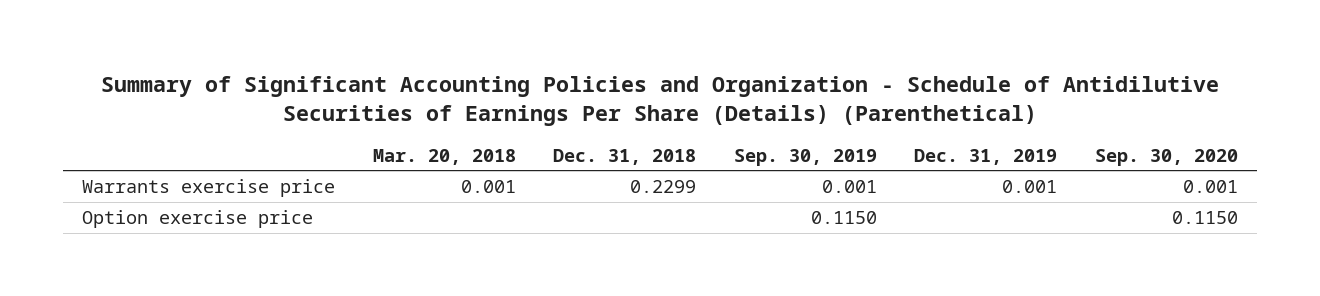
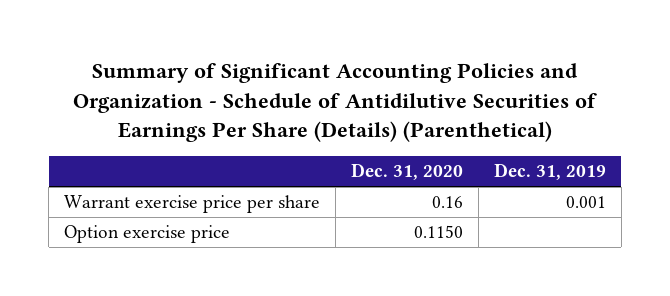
[372,148,516,165] Mar. 20, 2018 -> none
[553,148,697,165] Dec. 31, 2018 -> none
[733,148,877,166] Sep. 30, 2019 -> none
[1094,148,1238,166] Sep. 30, 2020 -> none
none -> [350,163,463,181] Dec. 31, 2020
[82,179,336,198] Warrants exercise price -> [64,195,321,214] Warrant exercise price per share

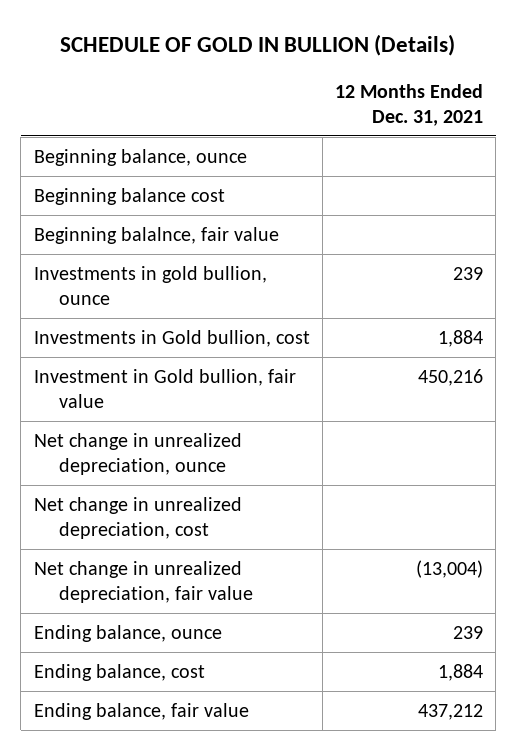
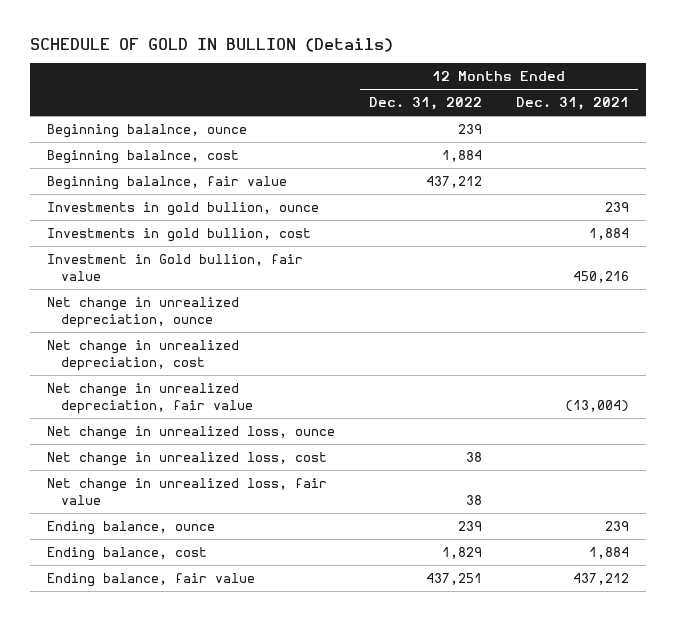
none -> [369,97,483,111] Dec. 31, 2022
[33,149,247,167] Beginning balance, ounce -> [46,123,247,138] Beginning balalnce, ounce
[33,188,225,206] Beginning balance cost -> [46,149,239,164] Beginning balalnce, cost
[33,330,310,348] Investments in Gold bullion, cost -> [46,227,311,242] Investments in gold bullion, cost
none -> [46,425,335,440] Net change in unrealized loss, ounce
none -> [46,451,327,466] Net change in unrealized loss, cost
none -> [46,477,327,505] Net change in unrealized loss, fair value

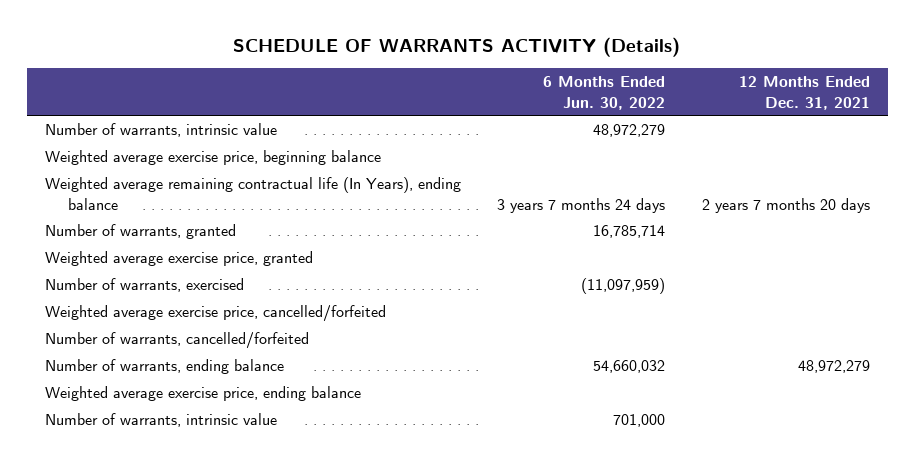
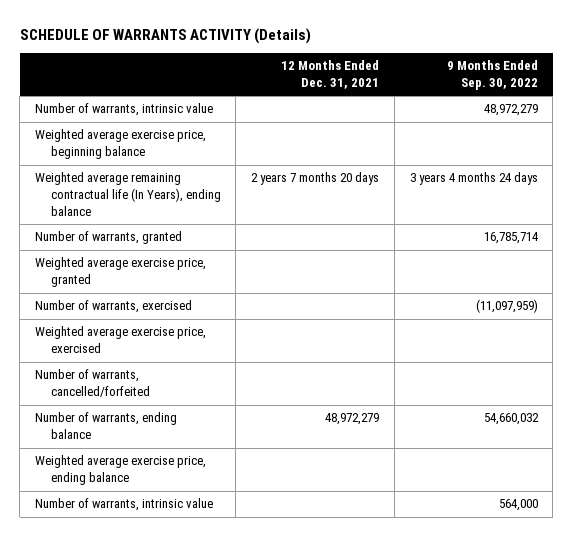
[543,75,666,110] 6 Months Ended Jun. 30, 2022 -> none
none -> [446,60,538,90] 9 Months Ended Sep. 30, 2022
[45,304,387,322] Weighted average exercise price, cancelled/forfeited -> [34,326,206,354] Weighted average exercise price, exercised

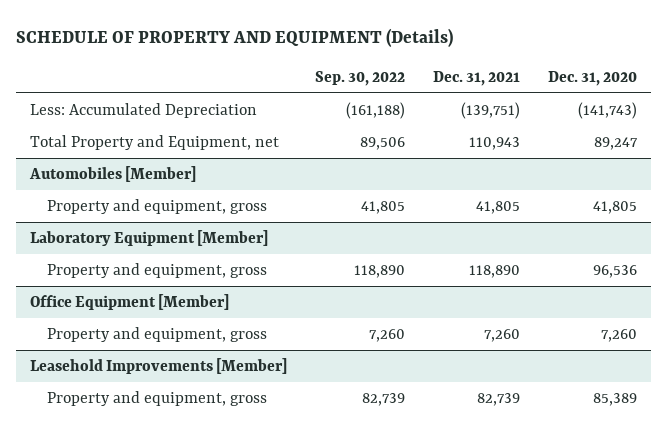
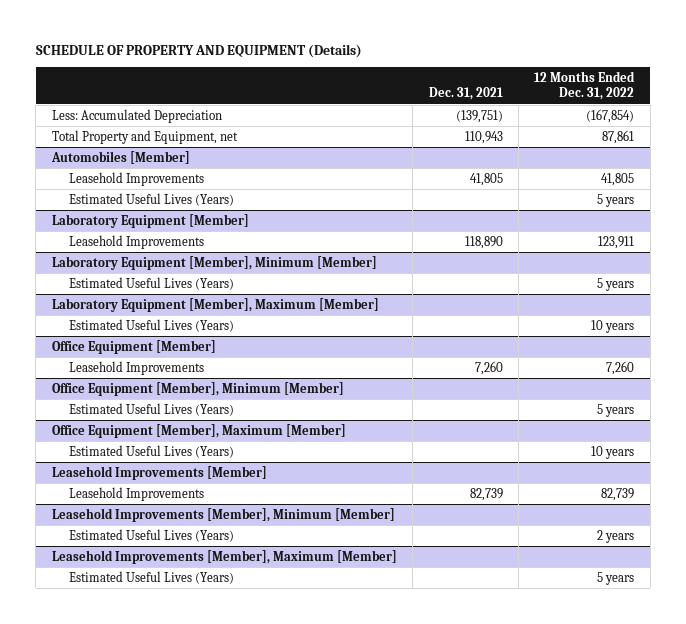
[315,70,406,86] Sep. 30, 2022 -> none
[547,70,637,86] Dec. 31, 2020 -> none
none -> [534,71,636,101] 12 Months Ended Dec. 31, 2022
[46,199,267,215] Property and equipment, gross -> [68,171,204,186] Leasehold Improvements
none -> [68,192,234,206] Estimated Useful Lives (Years)
[46,263,267,279] Property and equipment, gross -> [68,234,204,249] Leasehold Improvements
none -> [51,255,377,270] Laboratory Equipment [Member], Minimum [Member]
none -> [68,276,234,290] Estimated Useful Lives (Years)
none -> [51,297,379,312] Laboratory Equipment [Member], Maximum [Member]
none -> [68,318,234,332] Estimated Useful Lives (Years)
[46,327,267,343] Property and equipment, gross -> [68,360,204,375] Leasehold Improvements
none -> [51,381,344,396] Office Equipment [Member], Minimum [Member]
none -> [68,402,234,416] Estimated Useful Lives (Years)
none -> [51,423,346,438] Office Equipment [Member], Maximum [Member]
none -> [68,444,234,458] Estimated Useful Lives (Years)
[46,391,267,407] Property and equipment, gross -> [68,486,204,501] Leasehold Improvements
none -> [51,507,395,522] Leasehold Improvements [Member], Minimum [Member]
none -> [68,528,234,542] Estimated Useful Lives (Years)
none -> [51,549,397,564] Leasehold Improvements [Member], Maximum [Member]
none -> [68,570,234,584] Estimated Useful Lives (Years)

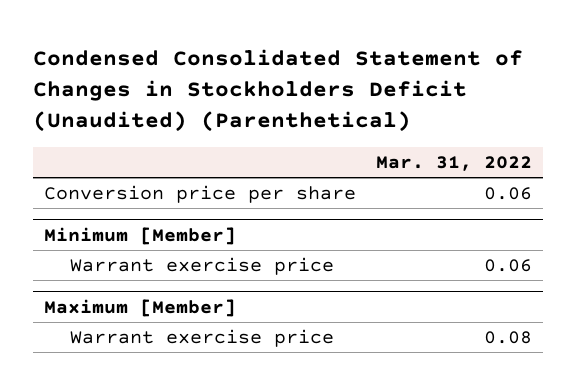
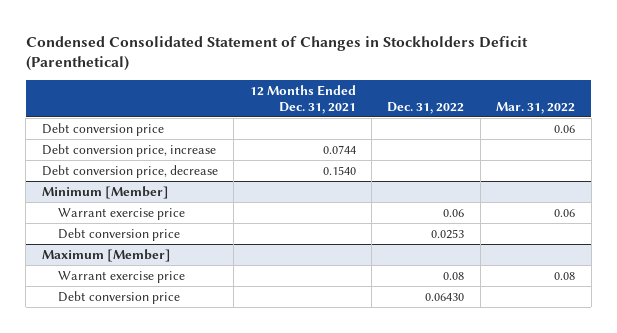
[33,48,524,133] Condensed Consolidated Statement of Changes in Stockholders Deficit (Unaudited) (Parenthetical) -> [25,35,528,72] Condensed Consolidated Statement of Changes in Stockholders Deficit (Parenthetical)
none -> [249,85,356,114] 12 Months Ended Dec. 31, 2021
none -> [387,101,465,114] Dec. 31, 2022
[43,185,356,204] Conversion price per share -> [41,122,164,136] Debt conversion price
none -> [41,143,216,157] Debt conversion price, increase
none -> [41,164,218,178] Debt conversion price, decrease
none -> [57,227,180,241] Debt conversion price
none -> [57,290,180,304] Debt conversion price

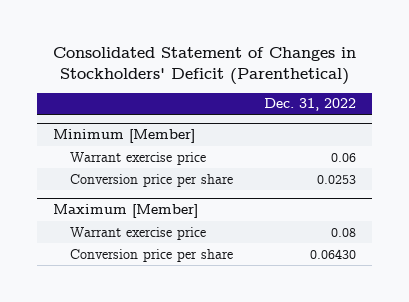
[25,35,528,72] Condensed Consolidated Statement of Changes in Stockholders Deficit (Parenthetical) -> [52,47,356,86] Consolidated Statement of Changes in Stockholders' Deficit (Parenthetical)
[249,85,356,114] 12 Months Ended Dec. 31, 2021 -> none
[496,101,576,114] Mar. 31, 2022 -> none
[41,122,164,136] Debt conversion price -> none
[41,143,216,157] Debt conversion price, increase -> none
[41,164,218,178] Debt conversion price, decrease -> none
[57,227,180,241] Debt conversion price -> [70,173,234,187] Conversion price per share
[57,290,180,304] Debt conversion price -> [70,248,234,262] Conversion price per share

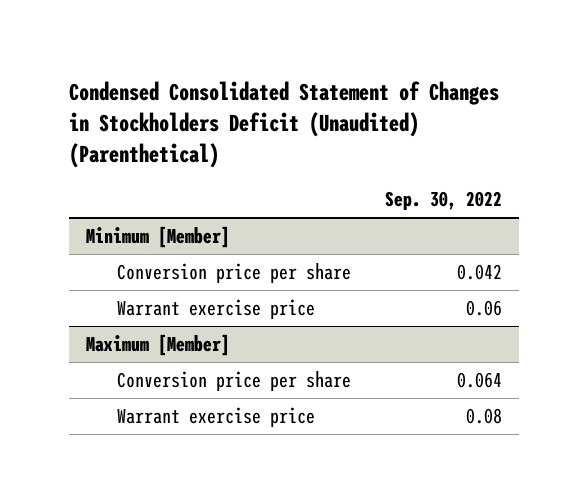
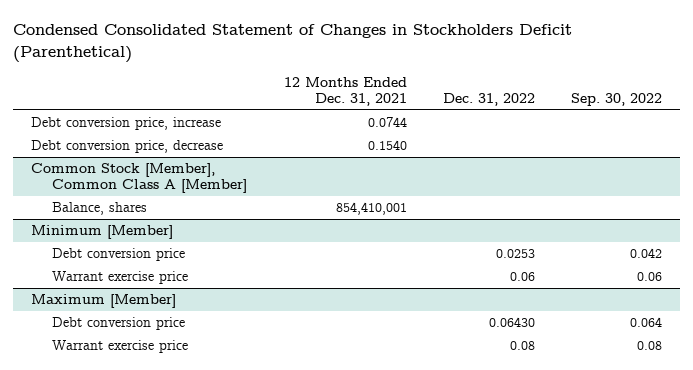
[68,80,499,168] Condensed Consolidated Statement of Changes in Stockholders Deficit (Unaudited) (Parenthetical) -> [13,23,573,63] Condensed Consolidated Statement of Changes in Stockholders Deficit (Parenthetical)
none -> [283,76,407,106] 12 Months Ended Dec. 31, 2021
none -> [442,92,535,106] Dec. 31, 2022
none -> [31,117,222,131] Debt conversion price, increase
none -> [31,140,224,154] Debt conversion price, decrease
none -> [31,163,248,194] Common Stock [Member], Common Class A [Member]
none -> [52,202,148,216] Balance, shares
[116,262,351,283] Conversion price per share -> [52,248,186,262] Debt conversion price
[116,370,351,391] Conversion price per share -> [52,317,186,331] Debt conversion price

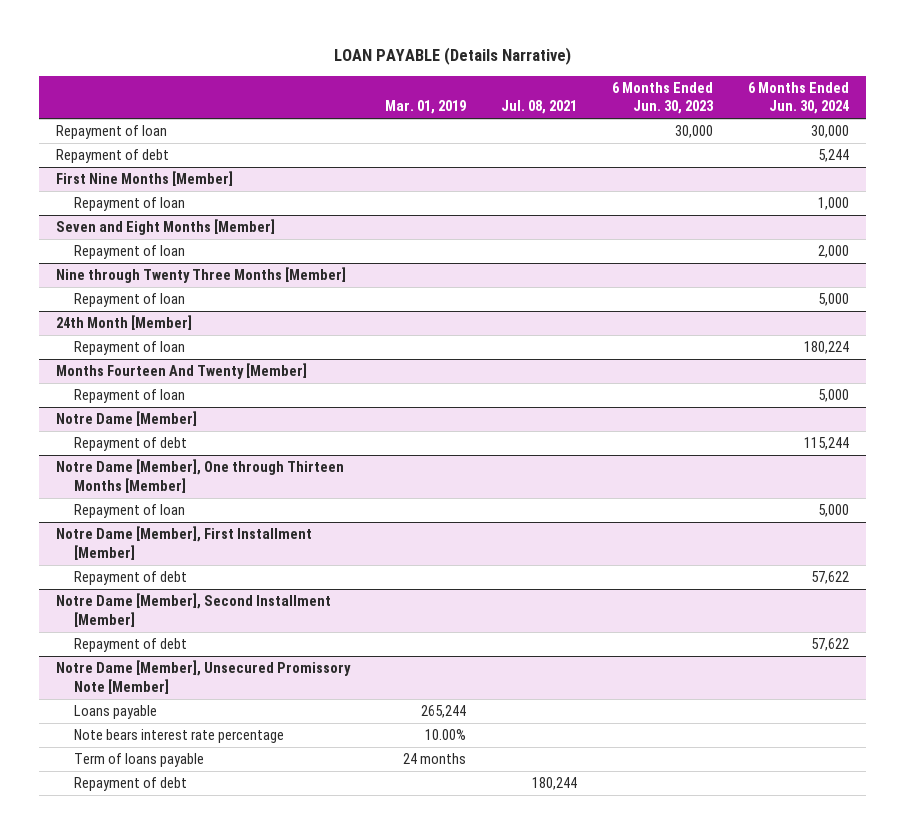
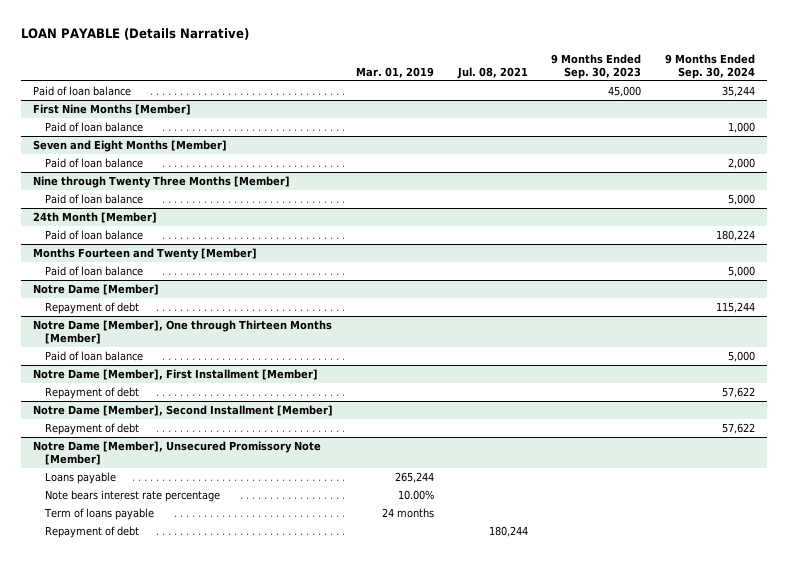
[612,81,715,115] 6 Months Ended Jun. 30, 2023 -> none
[748,81,850,115] 6 Months Ended Jun. 30, 2024 -> none
none -> [551,53,642,79] 9 Months Ended Sep. 30, 2023
none -> [664,53,755,79] 9 Months Ended Sep. 30, 2024
[56,149,170,164] Repayment of debt -> none
[56,125,168,140] Repayment of loan -> [32,85,131,96] Paid of loan balance
[73,197,185,212] Repayment of loan -> [45,121,144,132] Paid of loan balance
[73,245,185,260] Repayment of loan -> [45,157,144,168] Paid of loan balance
[73,293,185,308] Repayment of loan -> [45,193,144,204] Paid of loan balance
[73,341,185,356] Repayment of loan -> [45,229,144,240] Paid of loan balance
[56,363,308,380] Months Fourteen And Twenty [Member] -> [32,247,257,260] Months Fourteen and Twenty [Member]
[73,389,185,404] Repayment of loan -> [45,265,144,276] Paid of loan balance
[73,504,185,519] Repayment of loan -> [45,350,144,361] Paid of loan balance

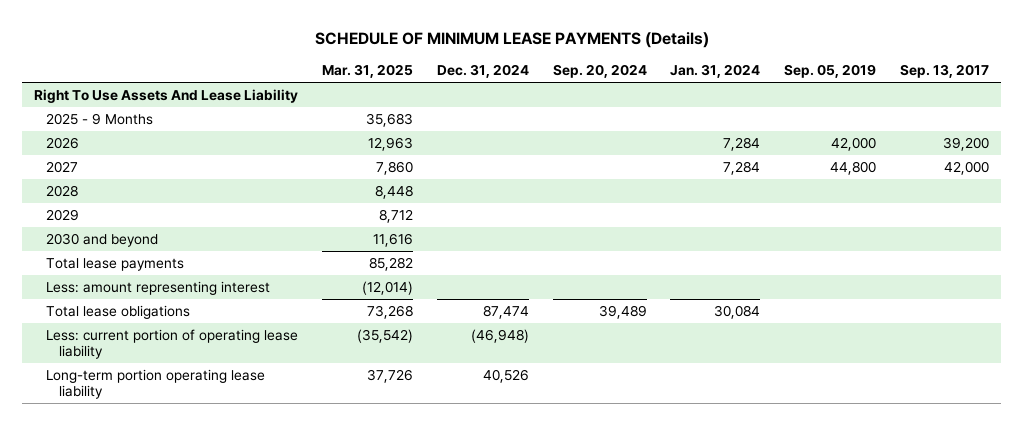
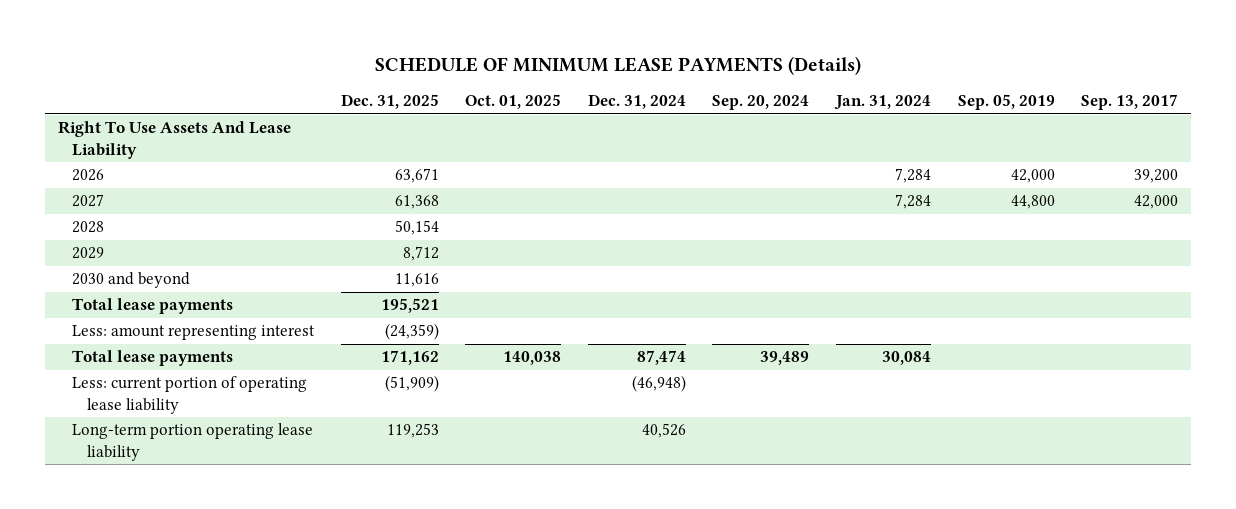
[322,64,414,79] Mar. 31, 2025 -> none
none -> [340,94,439,110] Dec. 31, 2025
none -> [465,94,562,110] Oct. 01, 2025
[46,112,154,125] 2025 - 9 Months -> none
[46,304,191,319] Total lease obligations -> [72,350,234,367] Total lease payments

